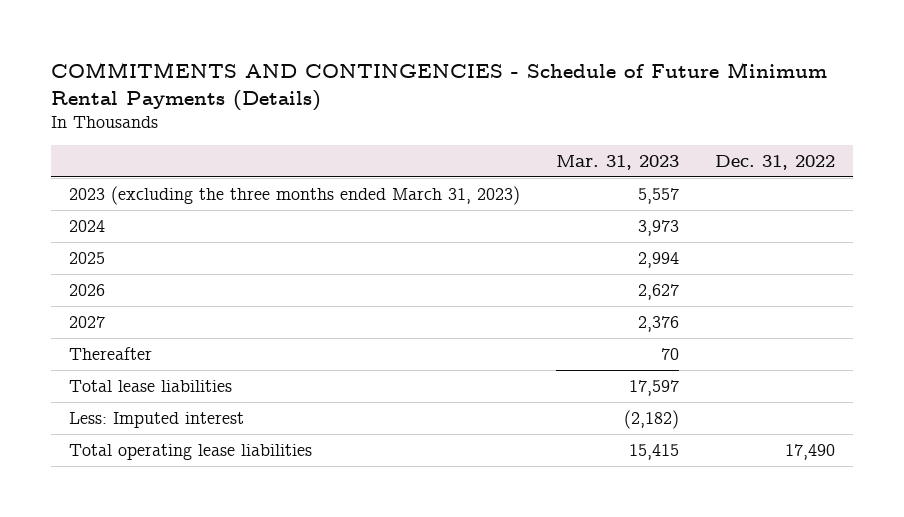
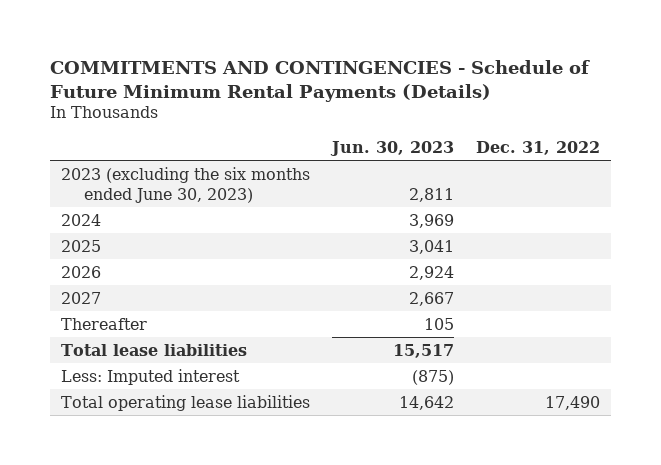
[556,155,680,171] Mar. 31, 2023 -> none
none -> [329,140,454,156] Jun. 30, 2023
[68,185,520,205] 2023 (excluding the three months ended March 31, 2023) -> [61,166,311,203] 2023 (excluding the six months ended June 30, 2023)

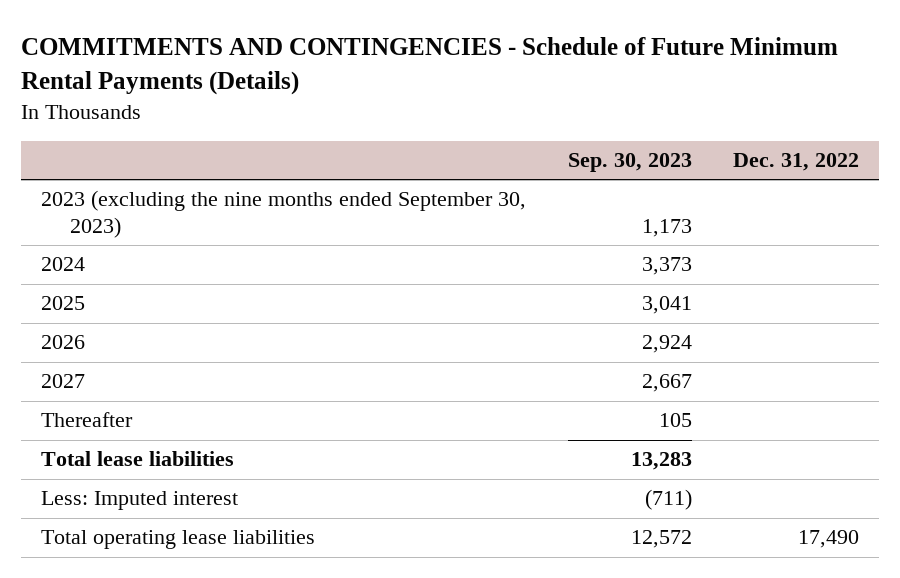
[329,140,454,156] Jun. 30, 2023 -> none
none -> [567,152,692,172] Sep. 30, 2023
[61,166,311,203] 2023 (excluding the six months ended June 30, 2023) -> [41,190,527,238] 2023 (excluding the nine months ended September 30, 2023)

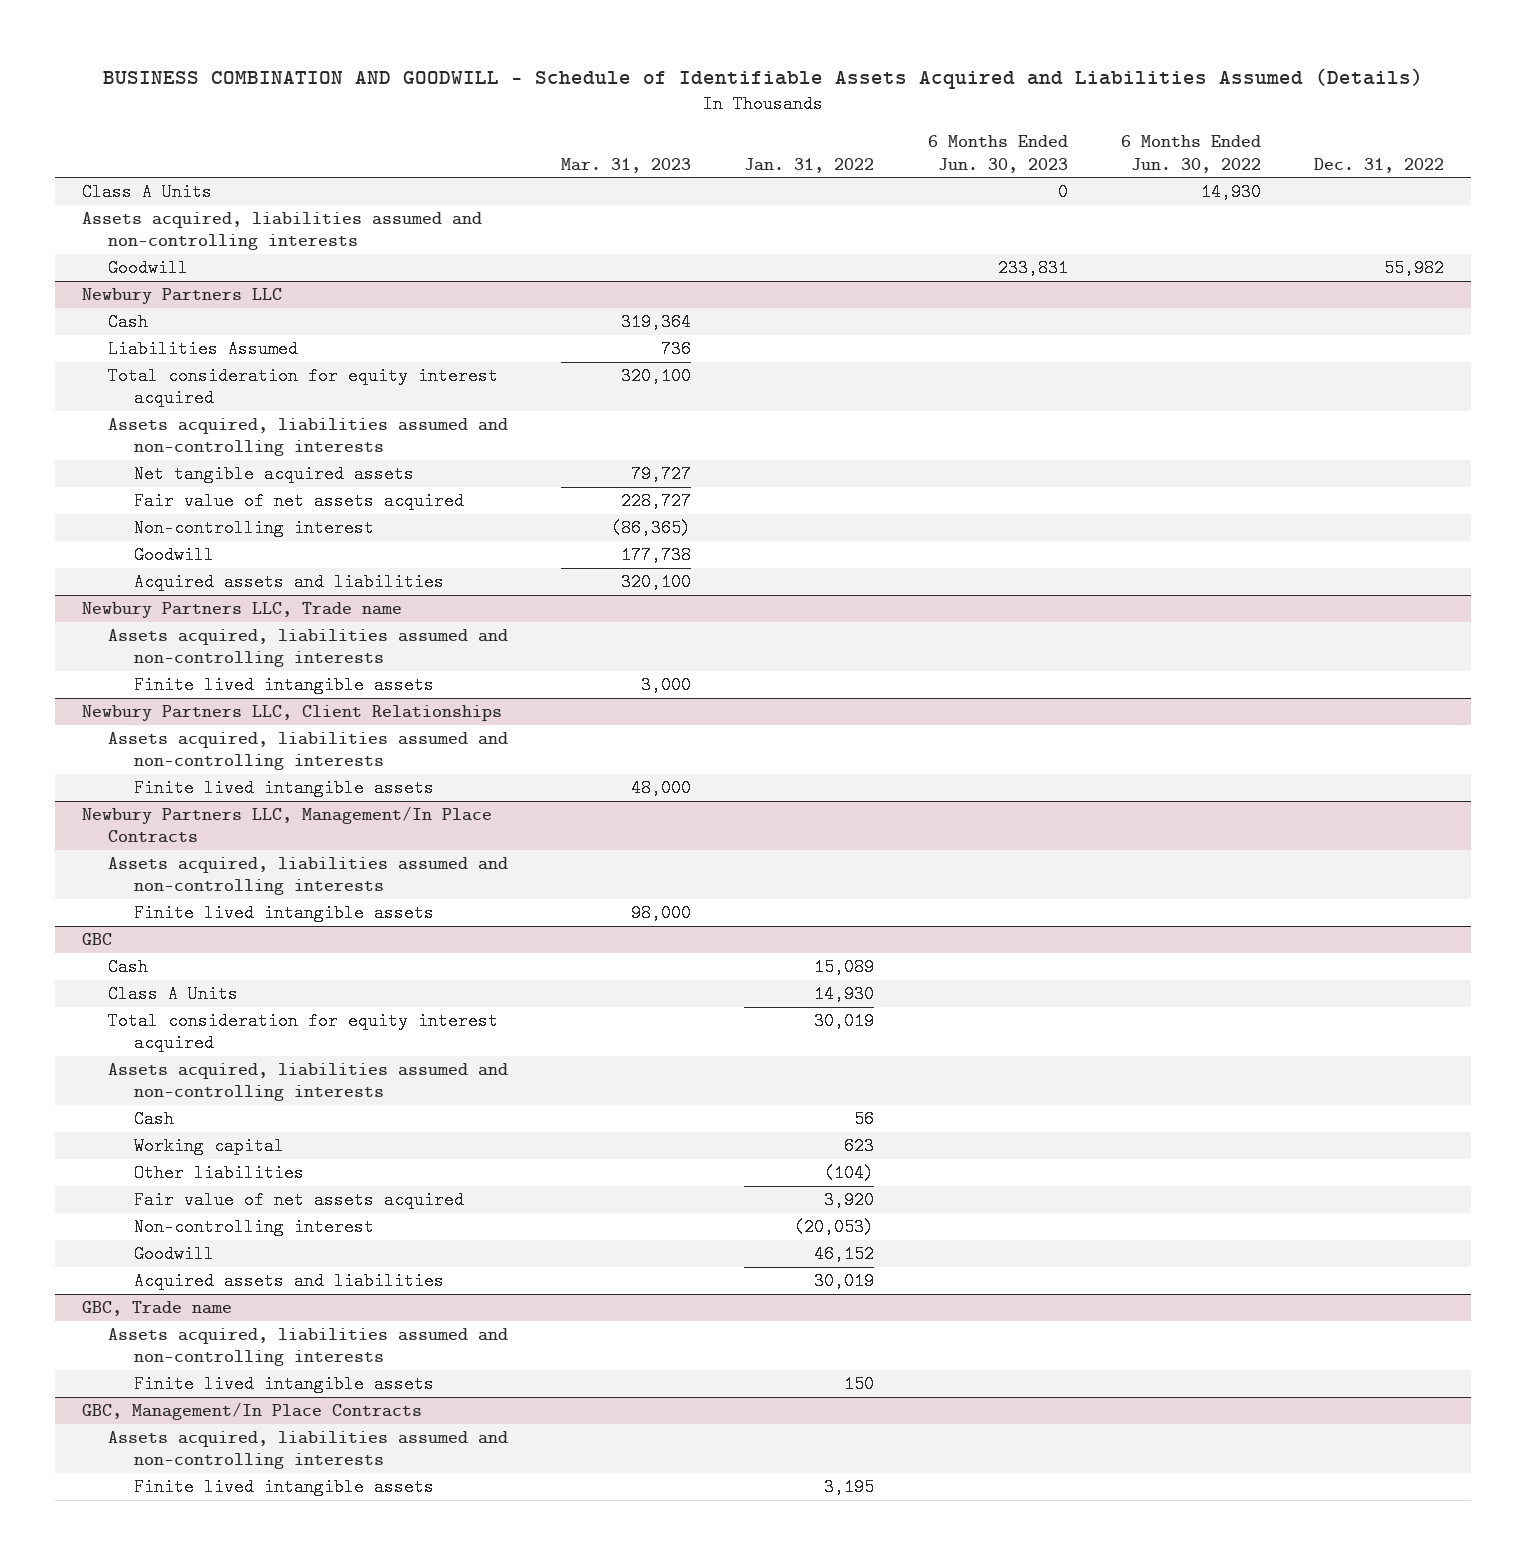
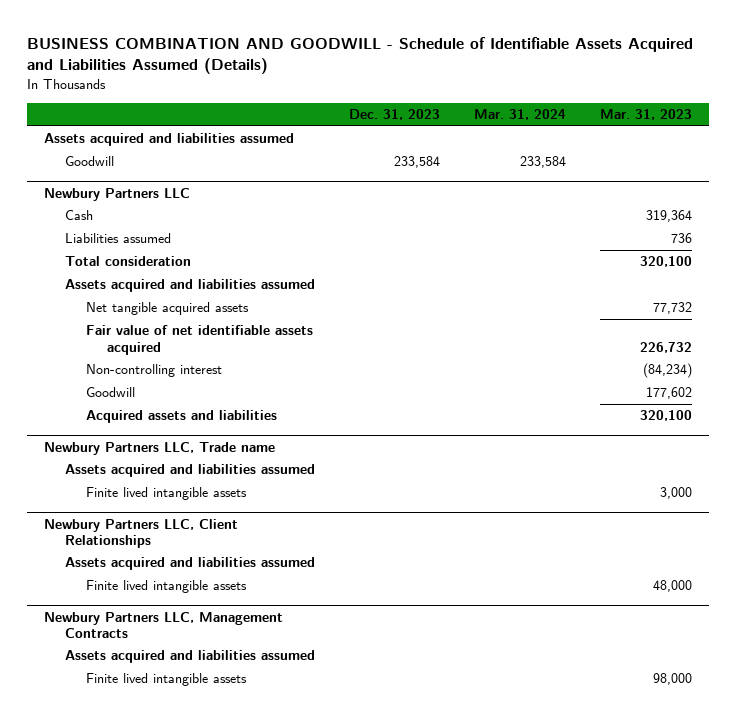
[744,157,875,173] Jan. 31, 2022 -> none
[927,135,1068,173] 6 Months Ended Jun. 30, 2023 -> none
[1120,135,1261,173] 6 Months Ended Jun. 30, 2022 -> none
[1314,157,1445,173] Dec. 31, 2022 -> none
none -> [348,109,440,121] Dec. 31, 2023
none -> [473,109,566,121] Mar. 31, 2024
[81,183,212,202] Class A Units -> none
[81,212,482,251] Assets acquired, liabilities assumed and non-controlling interests -> [43,133,294,147] Assets acquired and liabilities assumed
[107,340,298,359] Liabilities Assumed -> [64,233,171,244] Liabilities assumed
[107,367,498,408] Total consideration for equity interest acquired -> [64,256,191,267] Total consideration
[107,418,508,457] Assets acquired, liabilities assumed and non-controlling interests -> [64,279,315,293] Assets acquired and liabilities assumed
[631,465,692,484] 79,727 -> [652,302,692,315] 77,732
[134,492,465,511] Fair value of net assets acquired -> [86,325,314,355] Fair value of net identifiable assets acquired
[621,492,692,511] 228,727 -> [639,341,692,353] 226,732
[611,519,692,538] (86,365) -> [642,363,692,379] (84,234)
[621,546,692,565] 177,738 -> [645,387,692,400] 177,602
[107,629,508,668] Assets acquired, liabilities assumed and non-controlling interests -> [64,464,315,478] Assets acquired and liabilities assumed
[107,732,508,771] Assets acquired, liabilities assumed and non-controlling interests -> [64,557,315,571] Assets acquired and liabilities assumed
[81,806,492,844] Newbury Partners LLC, Management/In Place Contracts -> [43,611,283,638] Newbury Partners LLC, Management Contracts
[107,857,508,896] Assets acquired, liabilities assumed and non-controlling interests -> [64,650,315,664] Assets acquired and liabilities assumed
[81,933,112,946] GBC -> none
[107,958,148,977] Cash -> none
[107,985,238,1004] Class A Units -> none
[107,1012,498,1053] Total consideration for equity interest acquired -> none
[107,1063,508,1102] Assets acquired, liabilities assumed and non-controlling interests -> none
[134,1110,175,1129] Cash -> none
[134,1137,285,1156] Working capital -> none
[134,1164,305,1183] Other liabilities -> none
[134,1191,465,1210] Fair value of net assets acquired -> none
[134,1218,375,1237] Non-controlling interest -> none
[134,1245,215,1264] Goodwill -> none
[134,1272,445,1291] Acquired assets and liabilities -> none
[81,1301,232,1317] GBC, Trade name -> none
[107,1328,508,1367] Assets acquired, liabilities assumed and non-controlling interests -> none
[134,1375,435,1394] Finite lived intangible assets -> none
[81,1402,422,1421] GBC, Management/In Place Contracts -> none
[107,1431,508,1470] Assets acquired, liabilities assumed and non-controlling interests -> none
[134,1478,435,1497] Finite lived intangible assets -> none

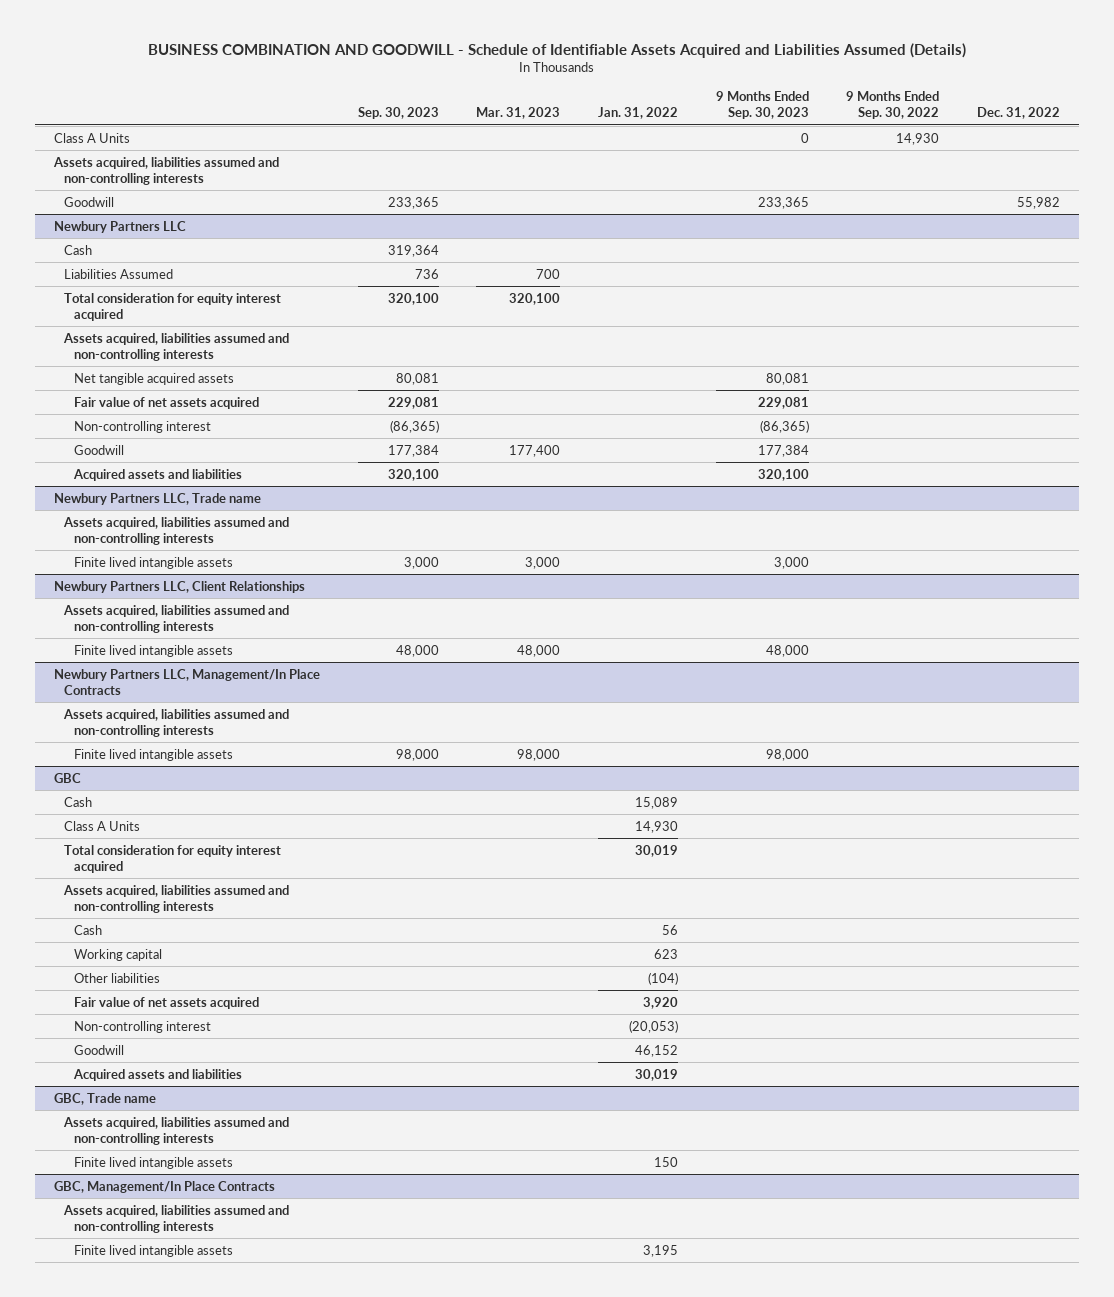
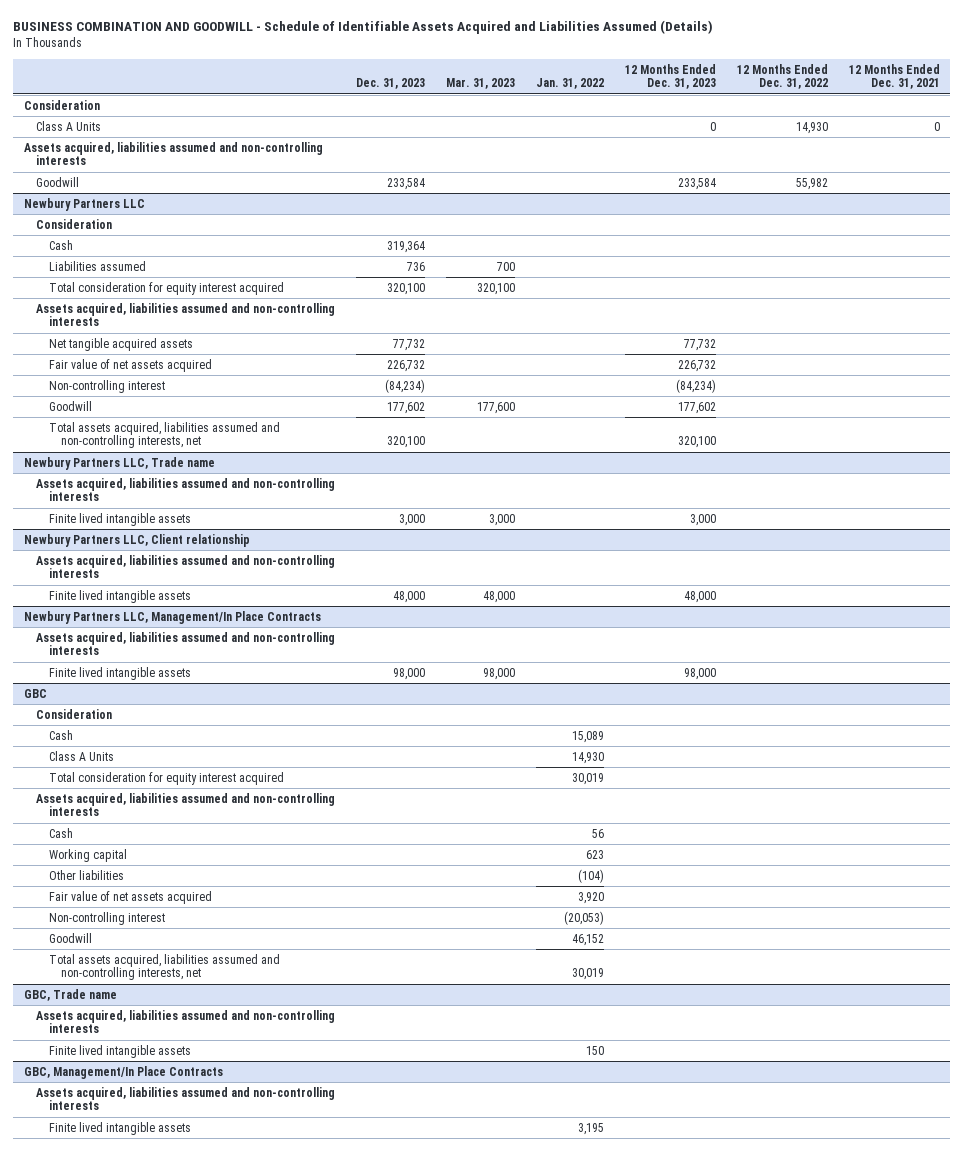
[357,107,439,120] Sep. 30, 2023 -> none
[715,90,809,120] 9 Months Ended Sep. 30, 2023 -> none
[846,90,940,120] 9 Months Ended Sep. 30, 2022 -> none
[976,107,1060,120] Dec. 31, 2022 -> none
none -> [356,78,426,90] Dec. 31, 2023
none -> [624,63,716,90] 12 Months Ended Dec. 31, 2023
none -> [736,63,828,90] 12 Months Ended Dec. 31, 2022
none -> [848,63,940,90] 12 Months Ended Dec. 31, 2021
none -> [23,99,100,110] Consideration
none -> [36,218,113,229] Consideration
[64,268,174,279] Liabilities Assumed -> [48,260,146,271] Liabilities assumed
[509,444,561,457] 177,400 -> [476,401,515,414] 177,600
[73,468,243,481] Acquired assets and liabilities -> [48,421,280,449] Total assets acquired, liabilities assumed and non-controlling interests, net
[54,580,306,593] Newbury Partners LLC, Client Relationships -> [23,533,250,547] Newbury Partners LLC, Client relationship
none -> [36,708,113,719] Consideration
[73,1068,243,1081] Acquired assets and liabilities -> [48,953,280,981] Total assets acquired, liabilities assumed and non-controlling interests, net

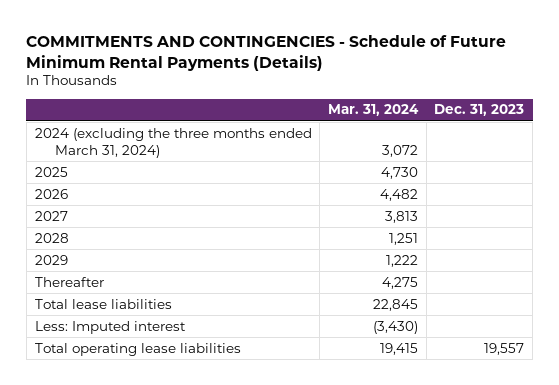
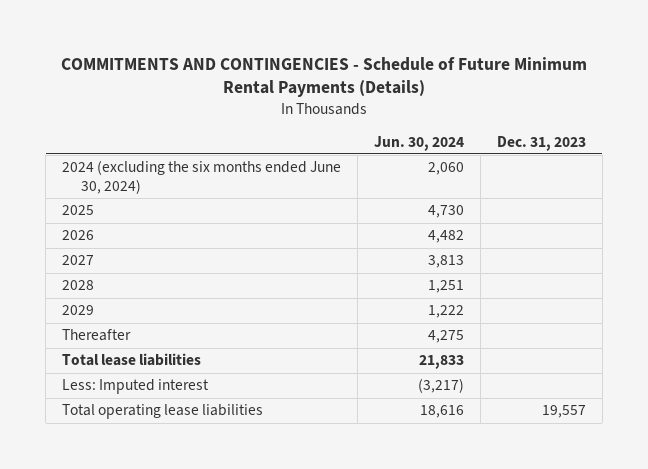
[327,104,419,117] Mar. 31, 2024 -> none
none -> [374,135,465,151] Jun. 30, 2024
[34,127,312,158] 2024 (excluding the three months ended March 31, 2024) -> [62,160,342,195] 2024 (excluding the six months ended June 30, 2024)

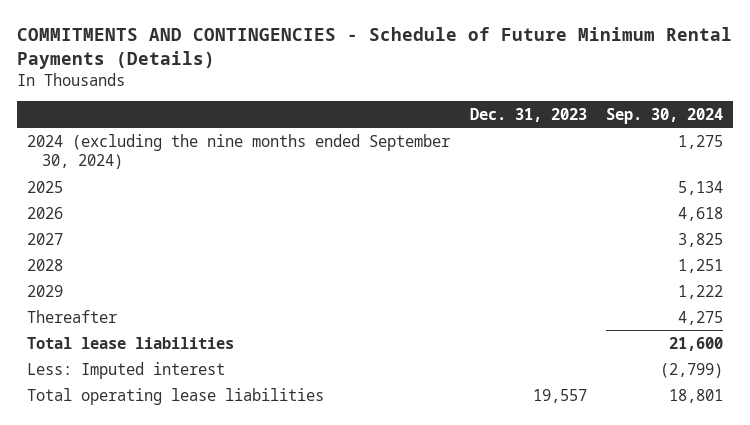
[374,135,465,151] Jun. 30, 2024 -> none
none -> [606,107,724,124] Sep. 30, 2024
[62,160,342,195] 2024 (excluding the six months ended June 30, 2024) -> [26,133,450,170] 2024 (excluding the nine months ended September 30, 2024)

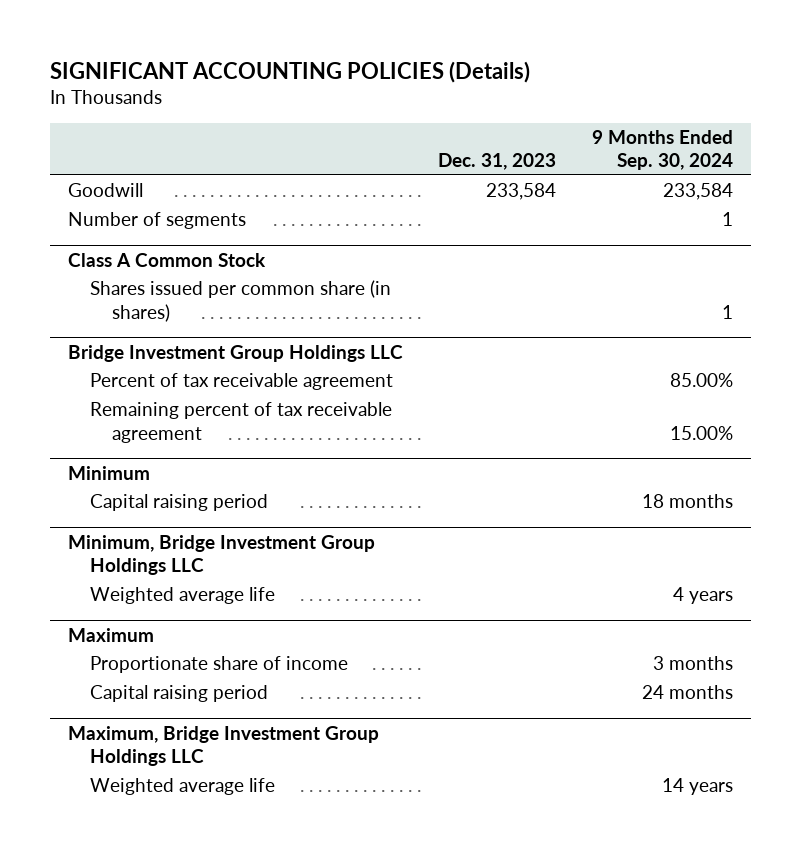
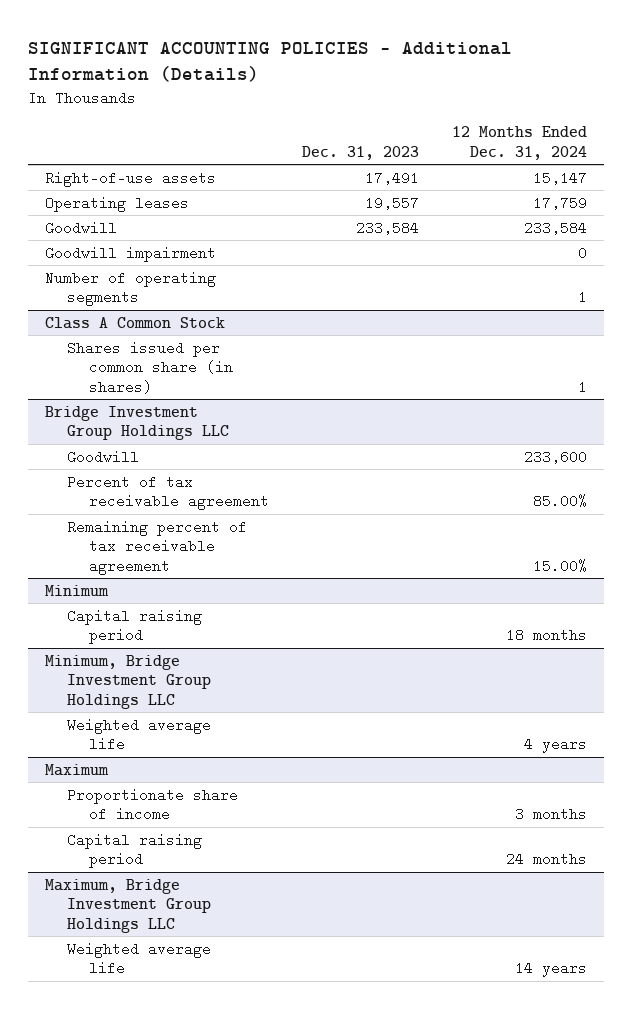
[49,60,530,83] SIGNIFICANT ACCOUNTING POLICIES (Details) -> [28,42,513,83] SIGNIFICANT ACCOUNTING POLICIES - Additional Information (Details)
[592,129,734,171] 9 Months Ended Sep. 30, 2024 -> none
none -> [452,126,588,161] 12 Months Ended Dec. 31, 2024
none -> [44,170,216,187] Right-of-use assets
none -> [44,195,189,212] Operating leases
none -> [44,245,216,262] Goodwill impairment
[67,212,246,230] Number of segments -> [44,270,216,307] Number of operating segments
none -> [66,449,139,464] Goodwill

